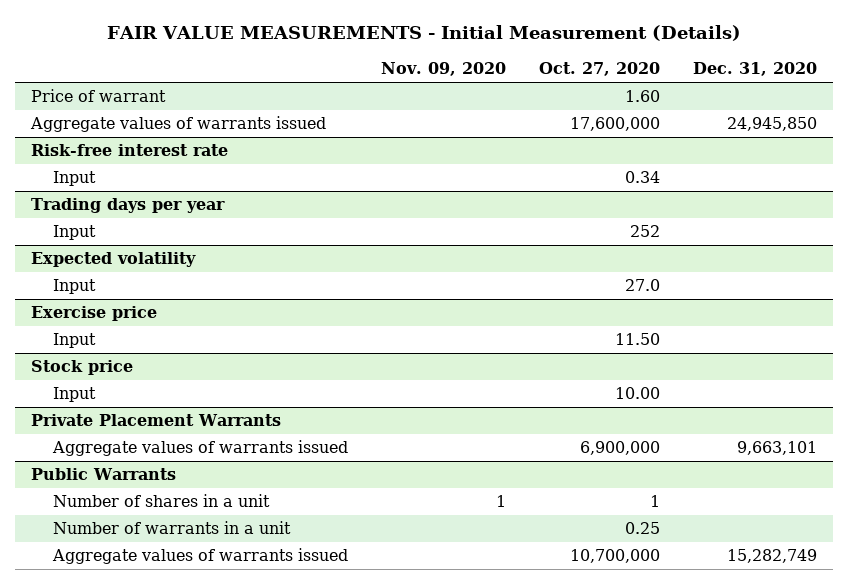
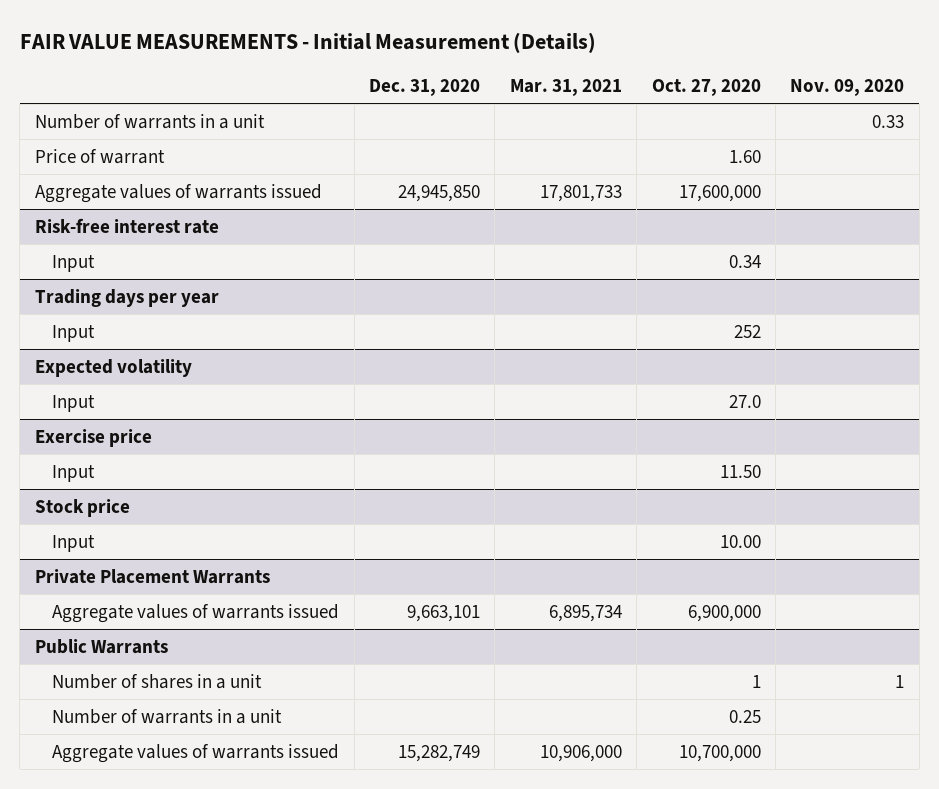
none -> [509,79,622,97] Mar. 31, 2021
none -> [34,113,265,129] Number of warrants in a unit

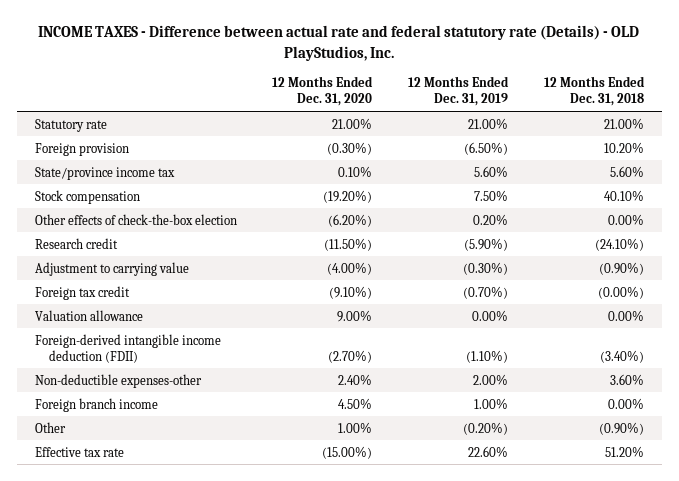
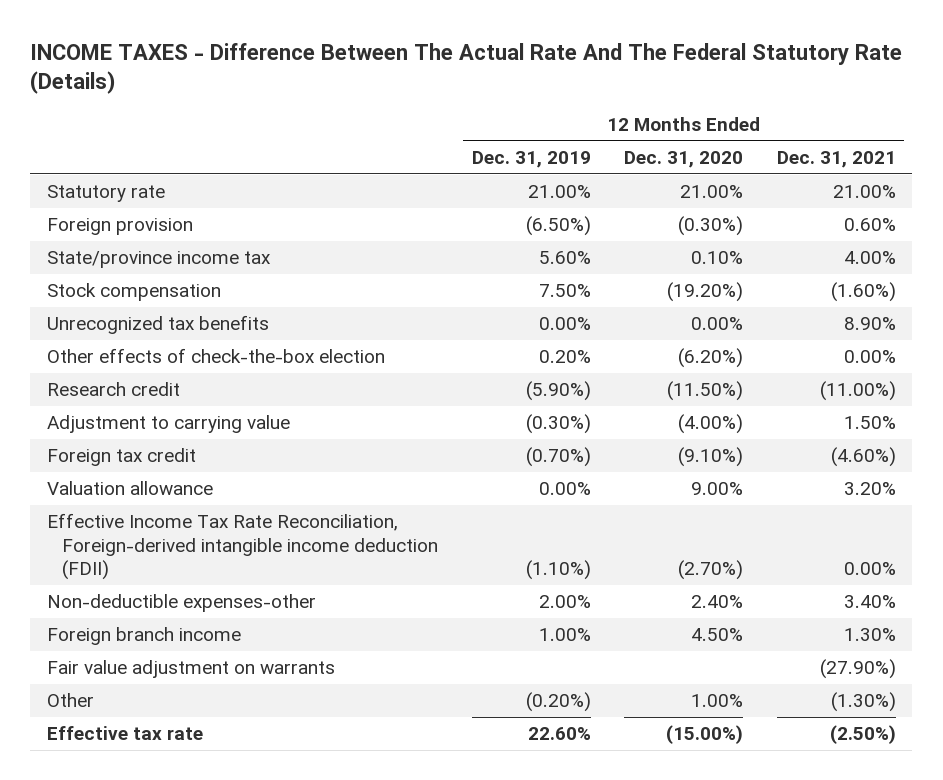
[38,25,640,61] INCOME TAXES - Difference between actual rate and federal statutory rate (Details) - OLD PlayStudios, Inc. -> [30,42,903,95] INCOME TAXES - Difference Between The Actual Rate And The Federal Statutory Rate (Details)
[544,76,646,107] 12 Months Ended Dec. 31, 2018 -> none
none -> [776,151,896,169] Dec. 31, 2021
none -> [47,315,270,335] Unrecognized tax benefits
[34,333,221,363] Foreign-derived intangible income deduction (FDII) -> [47,513,439,580] Effective Income Tax Rate Reconciliation, Foreign-derived intangible income deduction (FDII)
none -> [47,660,336,679] Fair value adjustment on warrants

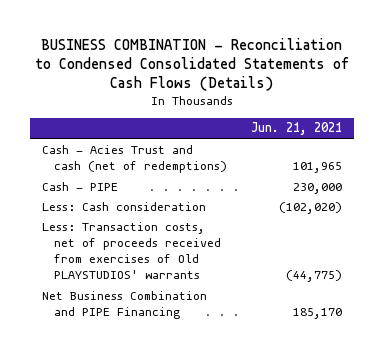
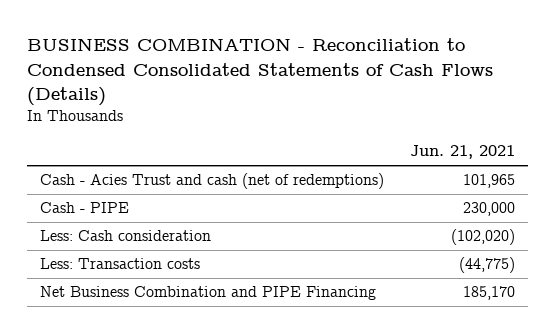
[42,221,222,280] Less: Transaction costs, net of proceeds received from exercises of Old PLAYSTUDIOS' warrants -> [39,258,200,270] Less: Transaction costs

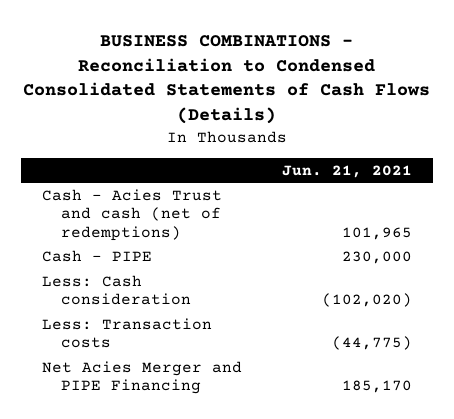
[27,38,494,107] BUSINESS COMBINATION - Reconciliation to Condensed Consolidated Statements of Cash Flows (Details) -> [23,34,431,125] BUSINESS COMBINATIONS - Reconciliation to Condensed Consolidated Statements of Cash Flows (Details)
[39,286,376,301] Net Business Combination and PIPE Financing -> [41,361,242,395] Net Acies Merger and PIPE Financing

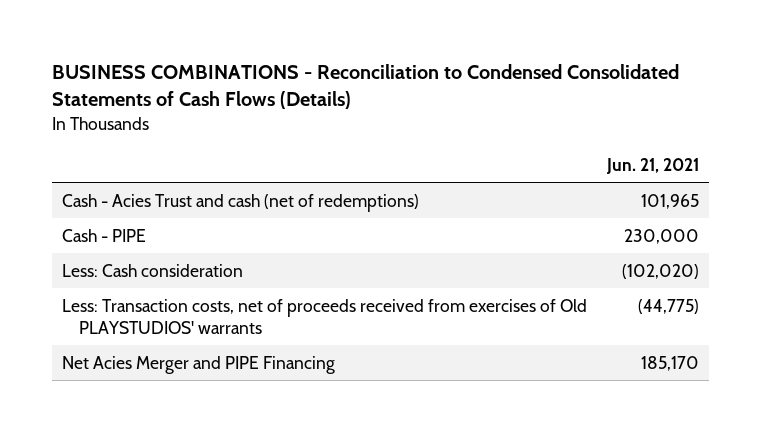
[41,318,212,349] Less: Transaction costs -> [61,298,587,335] Less: Transaction costs, net of proceeds received from exercises of Old PLAYSTUDIOS' warrants

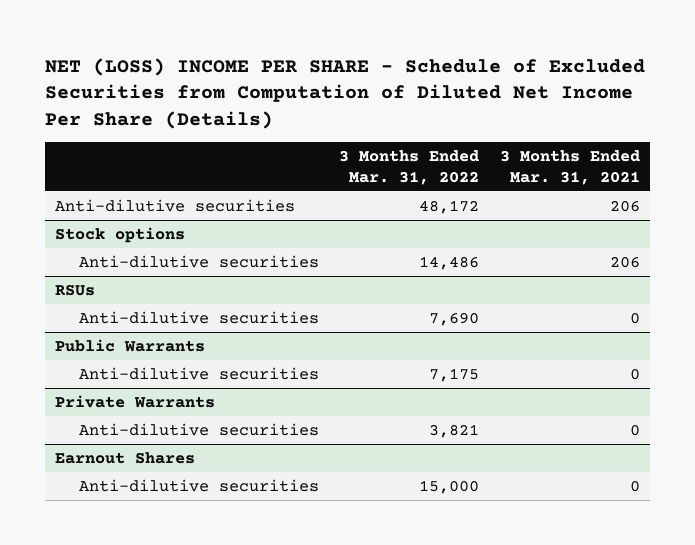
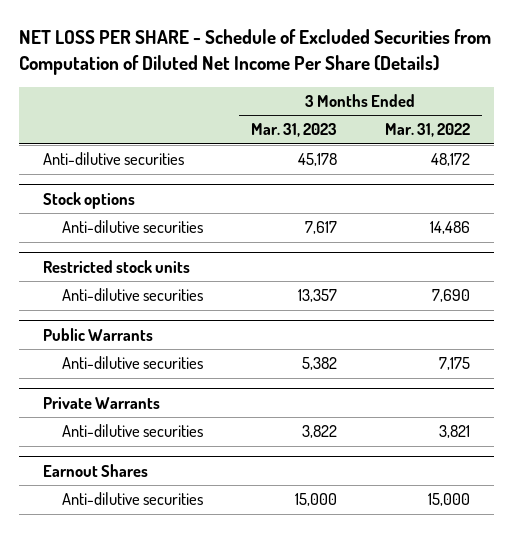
[44,57,645,130] NET (LOSS) INCOME PER SHARE - Schedule of Excluded Securities from Computation of Diluted Net Income Per Share (Details) -> [18,29,491,75] NET LOSS PER SHARE - Schedule of Excluded Securities from Computation of Diluted Net Income Per Share (Details)
[499,150,640,185] 3 Months Ended Mar. 31, 2021 -> none
none -> [250,123,337,138] Mar. 31, 2023
[55,283,96,296] RSUs -> [42,259,190,273] Restricted stock units

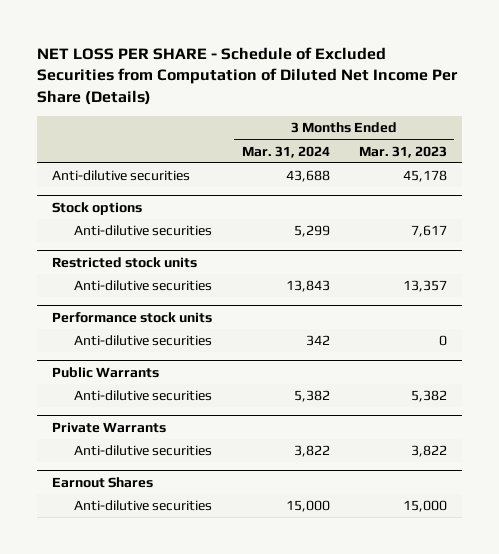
[384,123,470,138] Mar. 31, 2022 -> none
none -> [241,145,330,158] Mar. 31, 2024
none -> [52,312,213,324] Performance stock units
none -> [74,335,213,347] Anti-dilutive securities

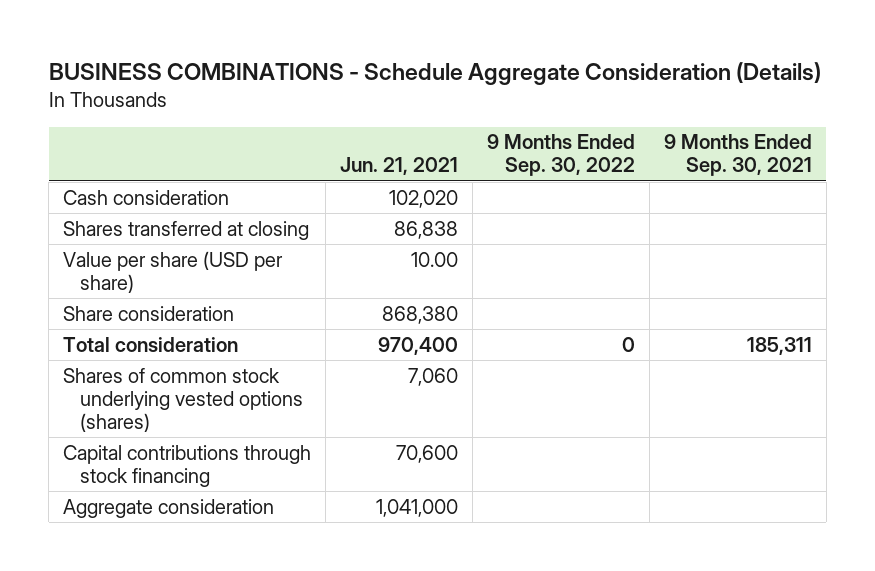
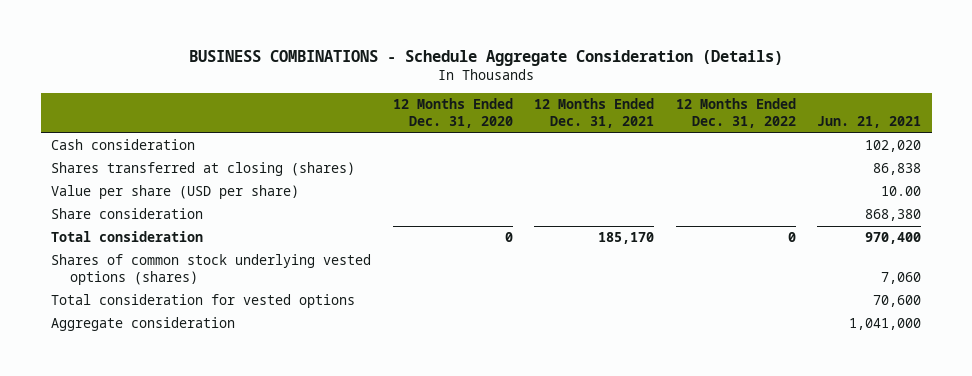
[486,134,635,177] 9 Months Ended Sep. 30, 2022 -> none
[663,134,812,177] 9 Months Ended Sep. 30, 2021 -> none
none -> [392,98,513,129] 12 Months Ended Dec. 31, 2020
none -> [534,98,655,129] 12 Months Ended Dec. 31, 2021
none -> [675,98,796,129] 12 Months Ended Dec. 31, 2022
[63,220,310,240] Shares transferred at closing -> [51,162,356,177] Shares transferred at closing (shares)
[63,444,312,487] Capital contributions through stock financing -> [51,294,356,309] Total consideration for vested options

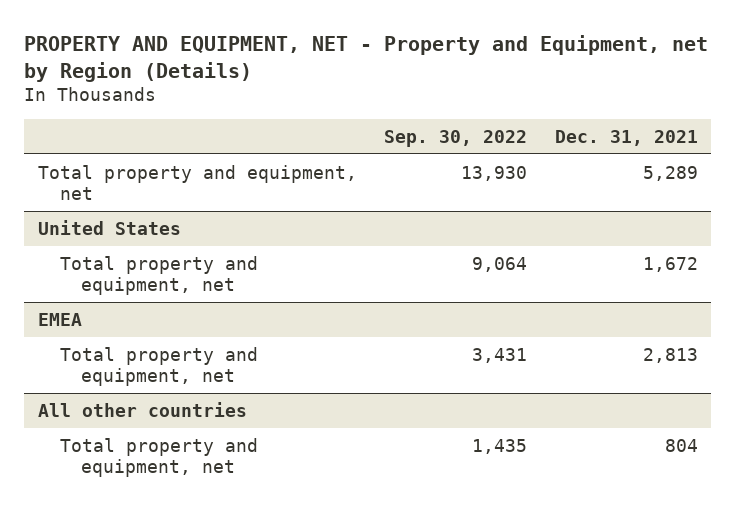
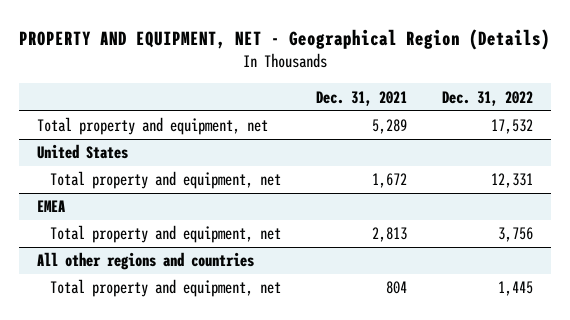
[23,34,708,82] PROPERTY AND EQUIPMENT, NET - Property and Equipment, net by Region (Details) -> [19,28,551,50] PROPERTY AND EQUIPMENT, NET - Geographical Region (Details)
[384,129,528,147] Sep. 30, 2022 -> none
none -> [442,90,534,106] Dec. 31, 2022
[37,401,247,417] All other countries -> [37,252,255,271] All other regions and countries

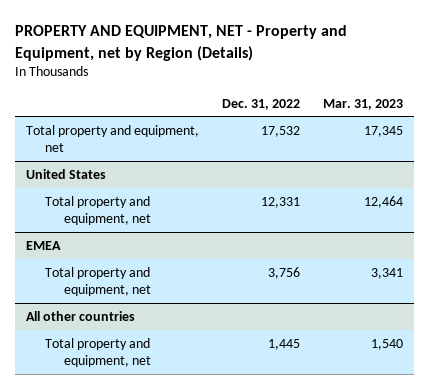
[19,28,551,50] PROPERTY AND EQUIPMENT, NET - Geographical Region (Details) -> [15,25,348,61] PROPERTY AND EQUIPMENT, NET - Property and Equipment, net by Region (Details)
[315,90,407,106] Dec. 31, 2021 -> none
none -> [322,98,403,110] Mar. 31, 2023
[37,252,255,271] All other regions and countries -> [26,310,136,321] All other countries

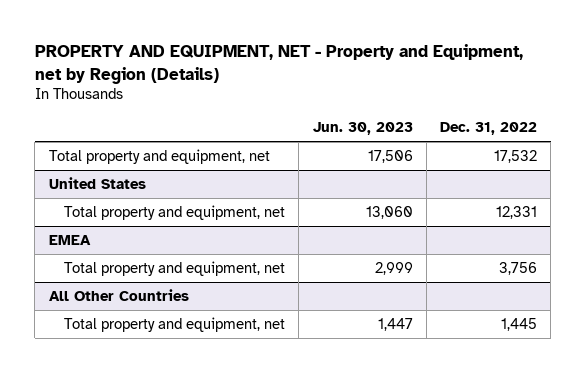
[322,98,403,110] Mar. 31, 2023 -> none
none -> [312,122,413,136] Jun. 30, 2023
[26,310,136,321] All other countries -> [48,288,189,301] All Other Countries

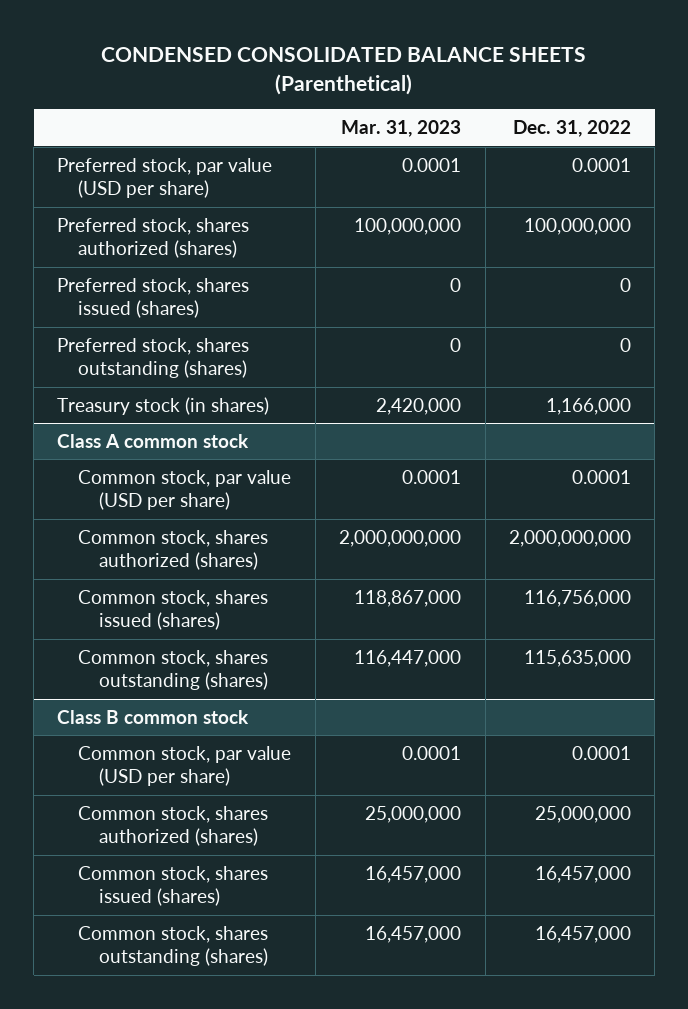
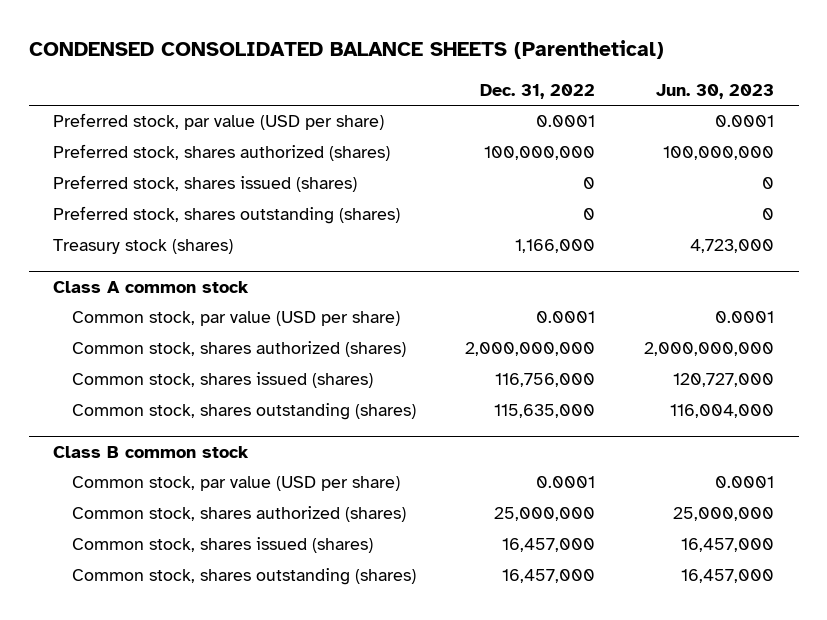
[341,120,462,138] Mar. 31, 2023 -> none
none -> [656,83,775,99] Jun. 30, 2023
[57,396,270,415] Treasury stock (in shares) -> [53,239,234,255] Treasury stock (shares)

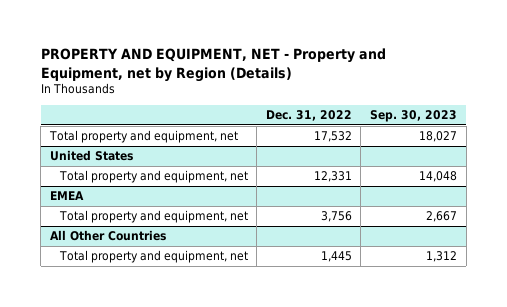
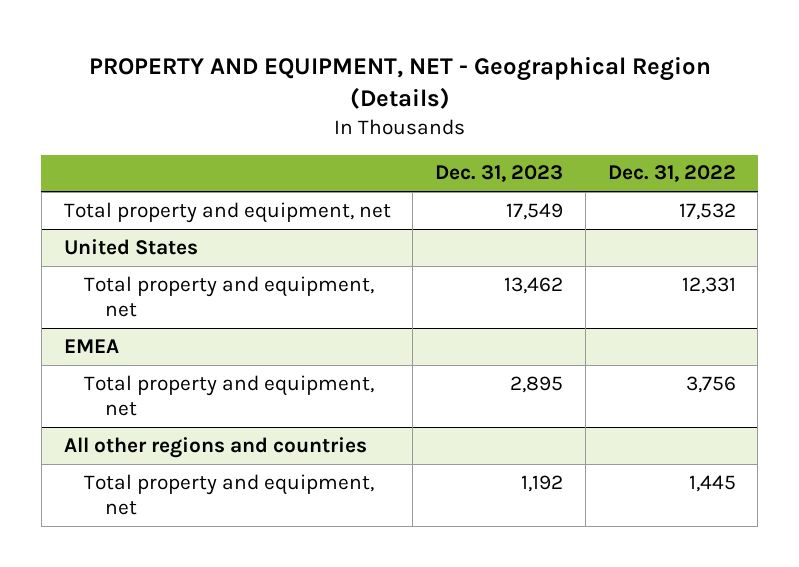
[40,48,386,82] PROPERTY AND EQUIPMENT, NET - Property and Equipment, net by Region (Details) -> [88,55,711,109] PROPERTY AND EQUIPMENT, NET - Geographical Region (Details)
[370,110,458,123] Sep. 30, 2023 -> none
none -> [435,165,564,183] Dec. 31, 2023
[50,230,167,242] All Other Countries -> [63,436,367,458] All other regions and countries

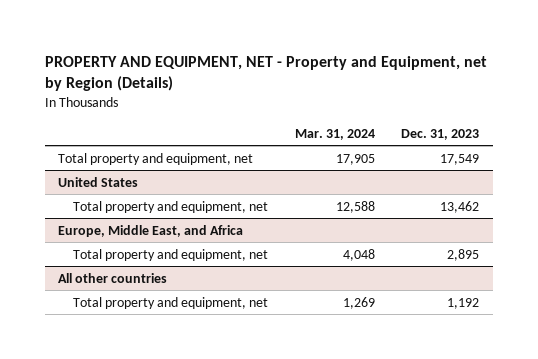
[88,55,711,109] PROPERTY AND EQUIPMENT, NET - Geographical Region (Details) -> [45,55,488,92] PROPERTY AND EQUIPMENT, NET - Property and Equipment, net by Region (Details)
[607,165,736,183] Dec. 31, 2022 -> none
none -> [294,128,375,140] Mar. 31, 2024
[63,338,119,353] EMEA -> [58,224,244,237] Europe, Middle East, and Africa
[63,436,367,458] All other regions and countries -> [58,272,168,283] All other countries

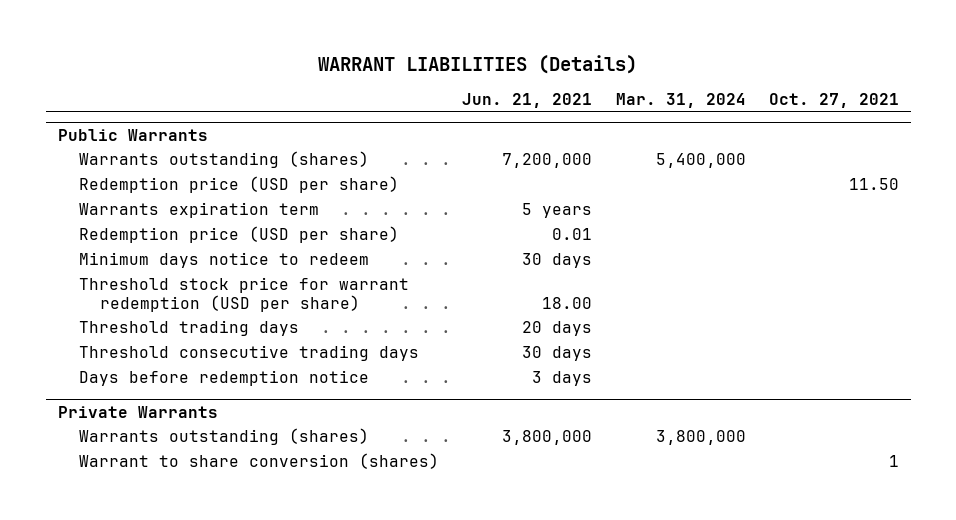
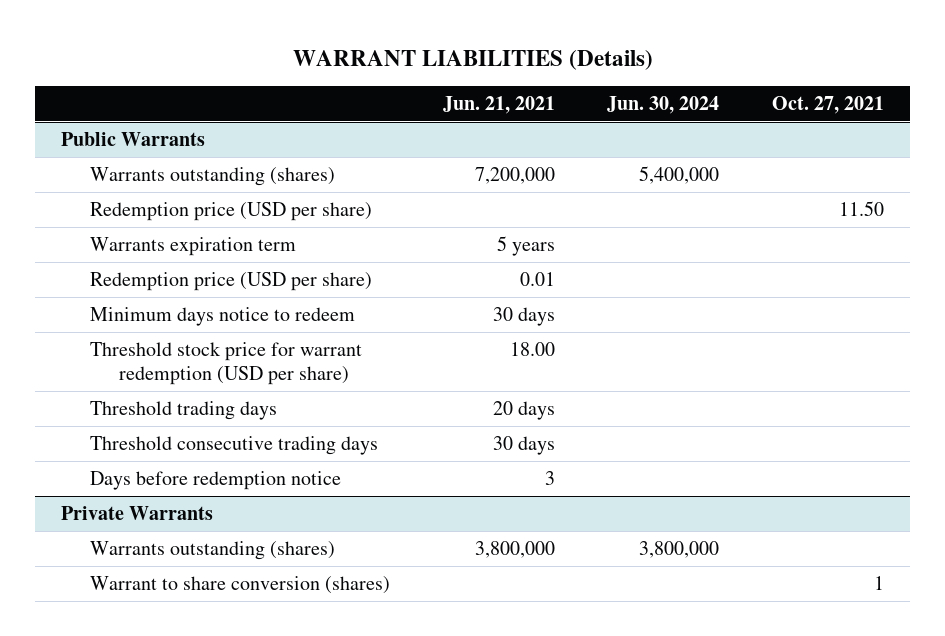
[615,93,746,109] Mar. 31, 2024 -> none
none -> [607,95,720,114] Jun. 30, 2024
[532,371,593,387] 3 days -> [544,471,555,486] 3

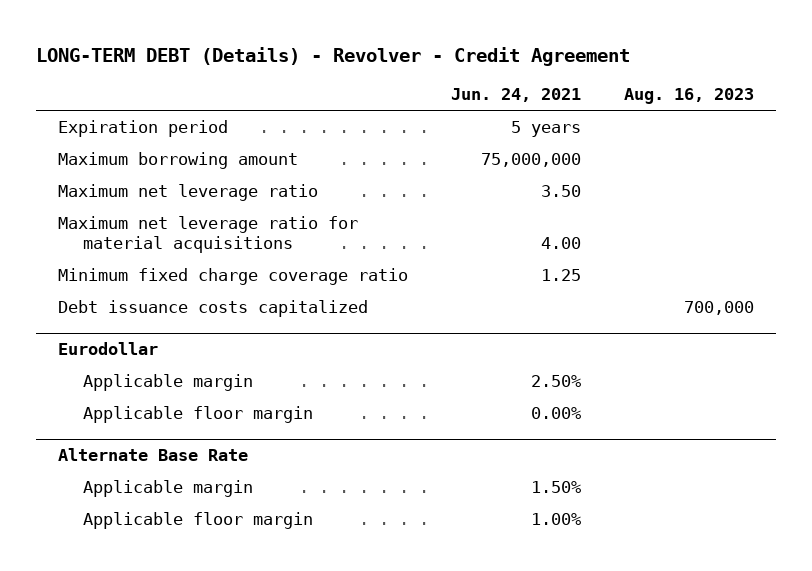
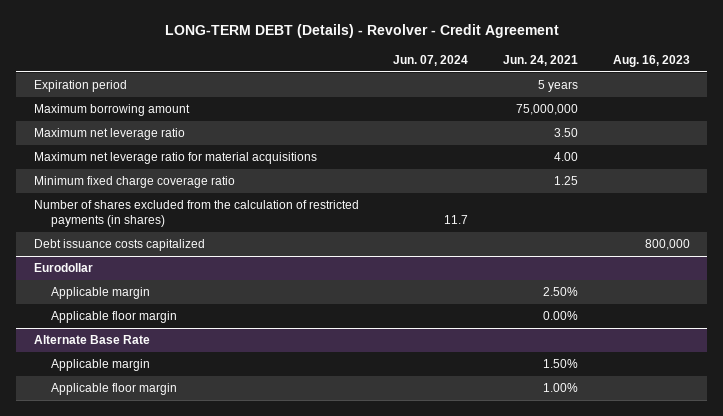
none -> [393,54,469,66] Jun. 07, 2024
none -> [33,200,359,228] Number of shares excluded from the calculation of restricted payments (in shares)
[684,301,755,316] 700,000 -> [644,239,690,251] 800,000

